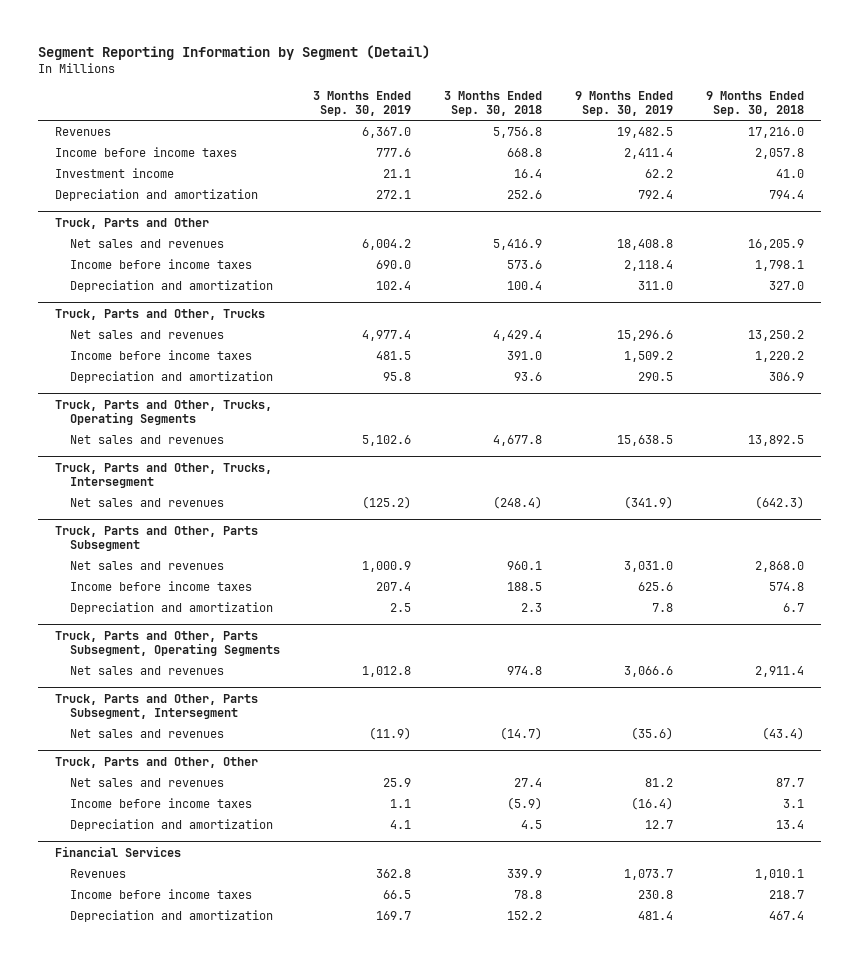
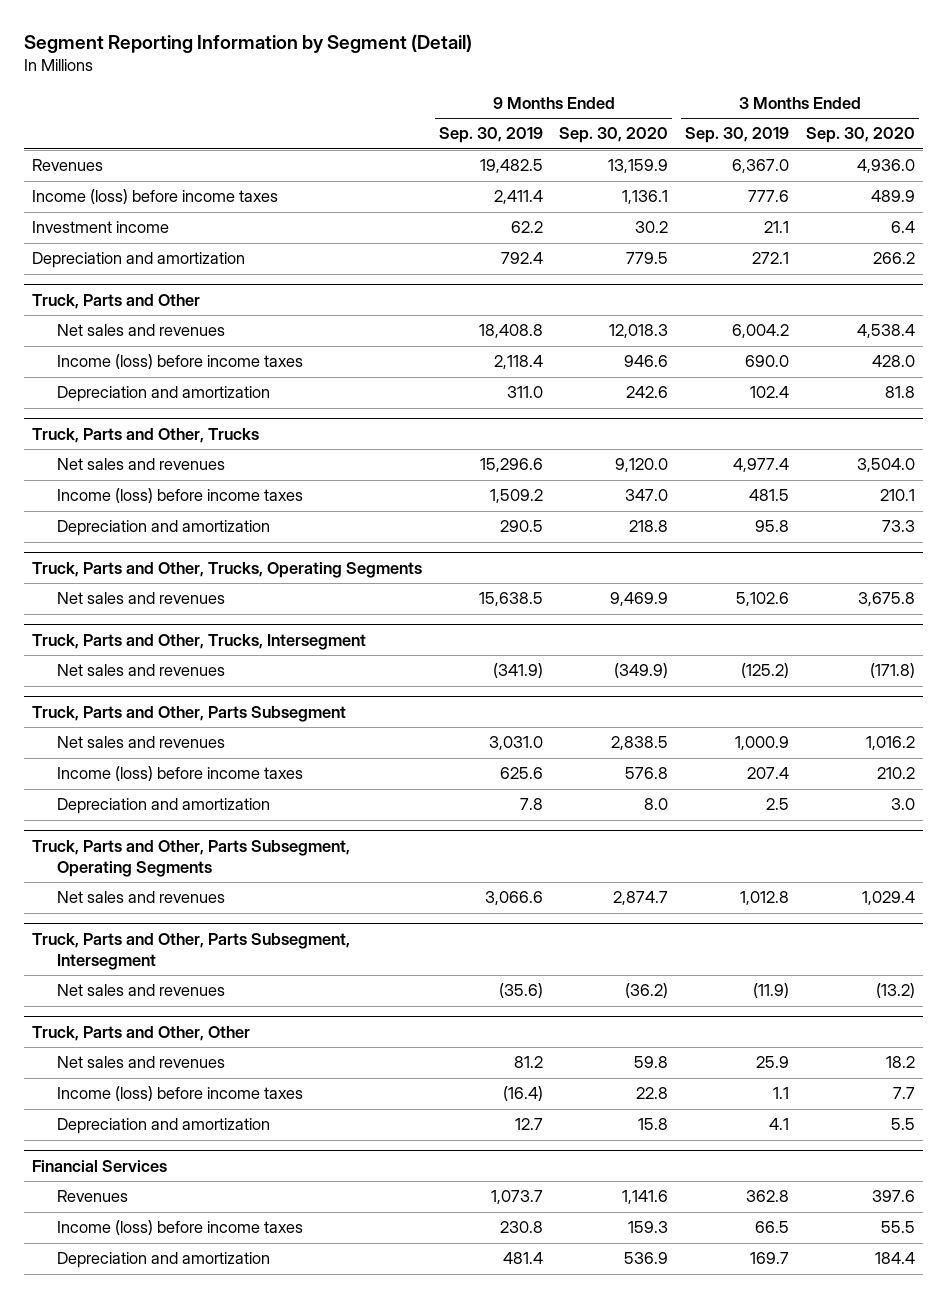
[444,91,543,117] 3 Months Ended Sep. 30, 2018 -> none
[706,91,805,117] 9 Months Ended Sep. 30, 2018 -> none
none -> [559,127,669,144] Sep. 30, 2020
none -> [805,127,915,144] Sep. 30, 2020
[54,146,237,157] Income before income taxes -> [32,189,279,205] Income (loss) before income taxes
[70,258,253,269] Income before income taxes -> [57,354,304,370] Income (loss) before income taxes
[70,349,253,360] Income before income taxes -> [57,488,304,504] Income (loss) before income taxes
[70,580,253,591] Income before income taxes -> [57,766,304,782] Income (loss) before income taxes
[70,797,253,808] Income before income taxes -> [57,1086,304,1102] Income (loss) before income taxes
[70,888,253,899] Income before income taxes -> [57,1220,304,1236] Income (loss) before income taxes

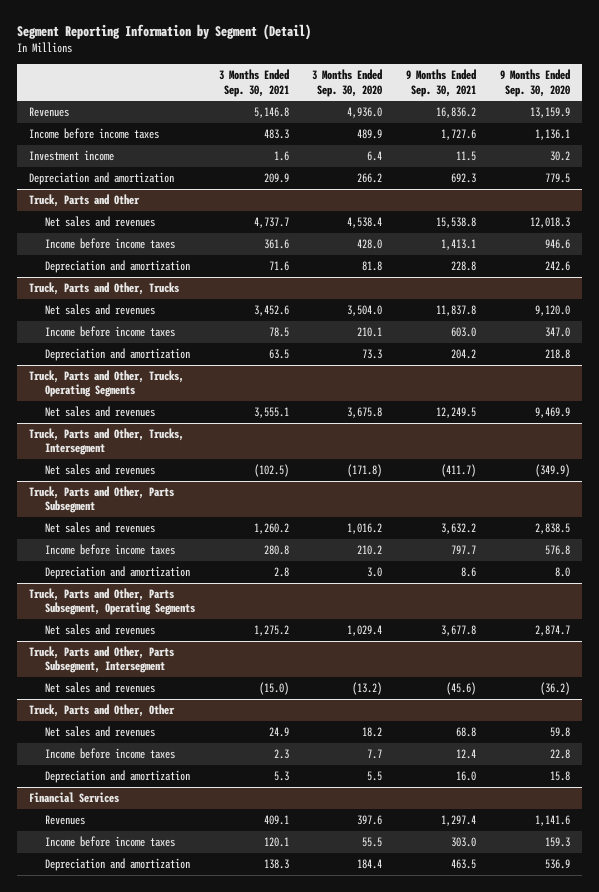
[438,127,543,144] Sep. 30, 2019 -> none
[684,127,789,144] Sep. 30, 2019 -> none
none -> [218,69,289,97] 3 Months Ended Sep. 30, 2021
none -> [406,69,477,97] 9 Months Ended Sep. 30, 2021
[32,189,279,205] Income (loss) before income taxes -> [29,127,160,139] Income before income taxes
[57,354,304,370] Income (loss) before income taxes -> [44,237,175,249] Income before income taxes
[57,488,304,504] Income (loss) before income taxes -> [44,325,175,337] Income before income taxes
[57,766,304,782] Income (loss) before income taxes -> [44,543,175,555] Income before income taxes
[57,1086,304,1102] Income (loss) before income taxes -> [44,747,175,759] Income before income taxes
[57,1220,304,1236] Income (loss) before income taxes -> [44,835,175,847] Income before income taxes

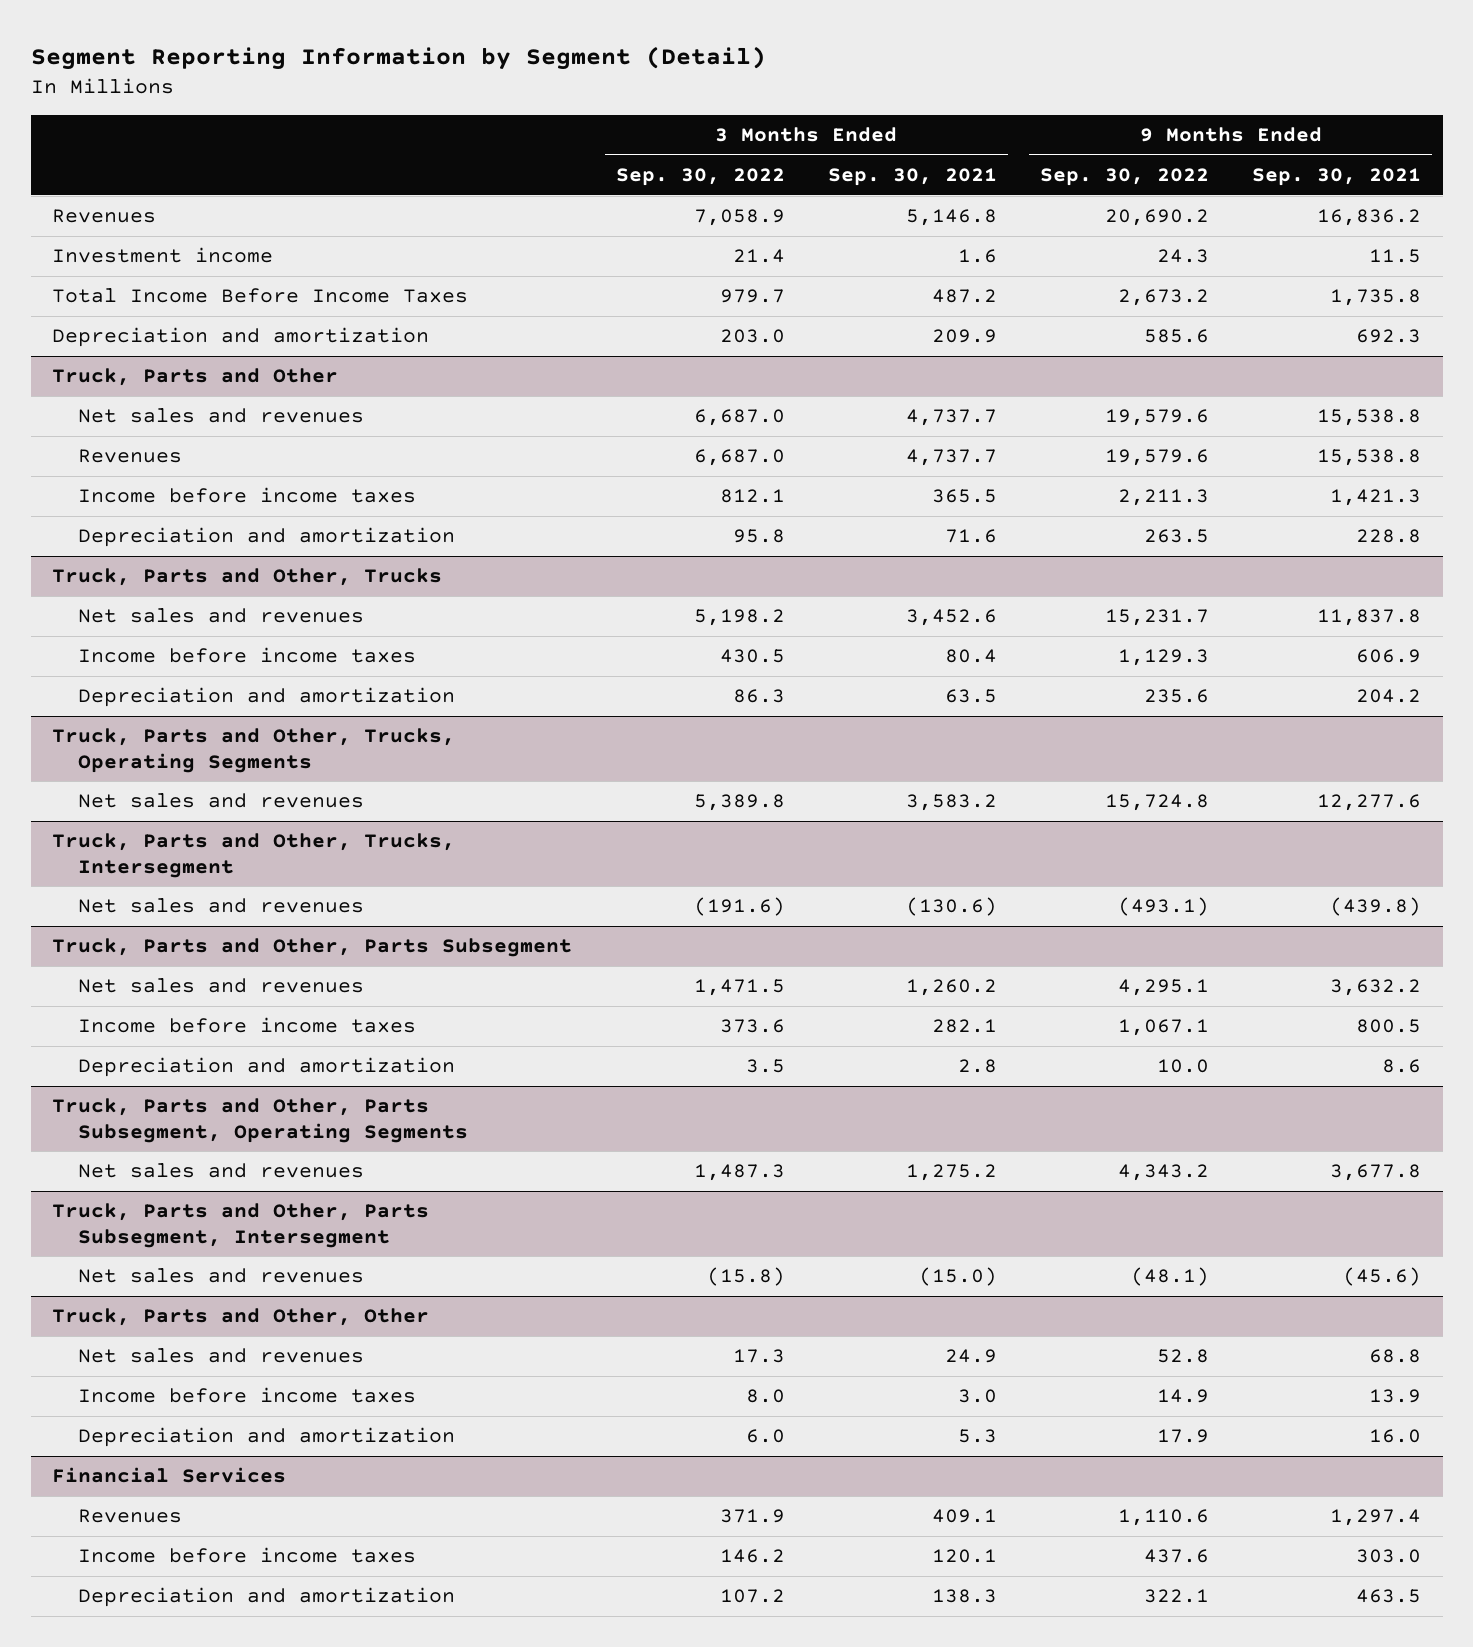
[312,69,383,97] 3 Months Ended Sep. 30, 2020 -> none
[500,69,571,97] 9 Months Ended Sep. 30, 2020 -> none
none -> [615,168,785,187] Sep. 30, 2022
none -> [1039,168,1209,187] Sep. 30, 2022
[29,127,160,139] Income before income taxes -> none
none -> [52,288,469,304] Total Income Before Income Taxes
none -> [77,449,182,464] Revenues
[263,238,289,249] 361.6 -> [931,489,997,504] 365.5
[441,238,477,250] 1,413.1 -> [1330,489,1422,507] 1,421.3
[268,326,289,337] 78.5 -> [944,649,997,664] 80.4
[451,326,477,337] 603.0 -> [1356,649,1422,664] 606.9
[253,406,289,418] 3,555.1 -> [905,794,997,812] 3,583.2
[436,406,477,418] 12,249.5 -> [1317,794,1422,812] 12,277.6
[253,463,289,477] (102.5) -> [905,897,997,917] (130.6)
[441,463,477,477] (411.7) -> [1330,897,1422,917] (439.8)
[263,544,289,555] 280.8 -> [931,1019,997,1034] 282.1
[451,544,477,555] 797.7 -> [1356,1019,1422,1034] 800.5
[273,748,289,759] 2.3 -> [957,1389,997,1404] 3.0
[456,748,477,759] 12.4 -> [1369,1389,1422,1404] 13.9

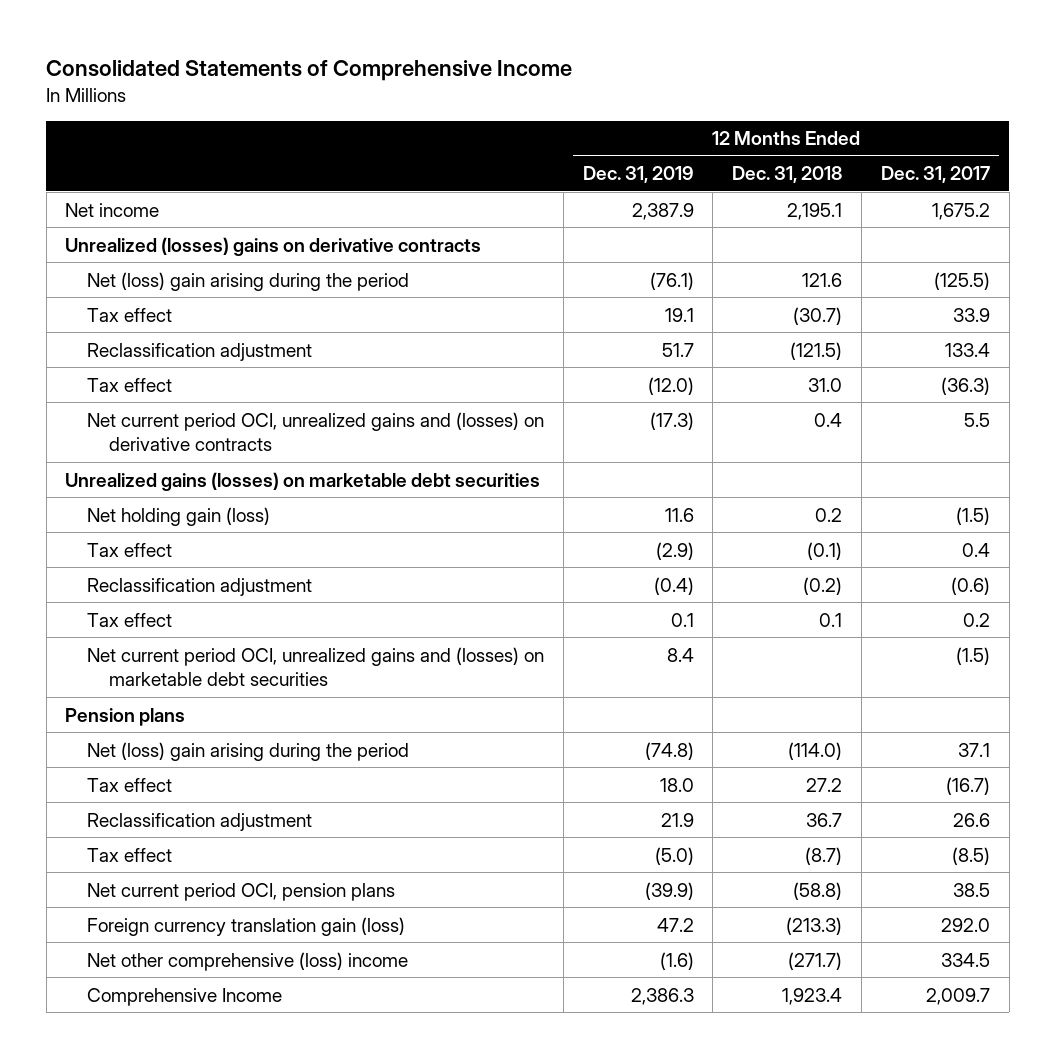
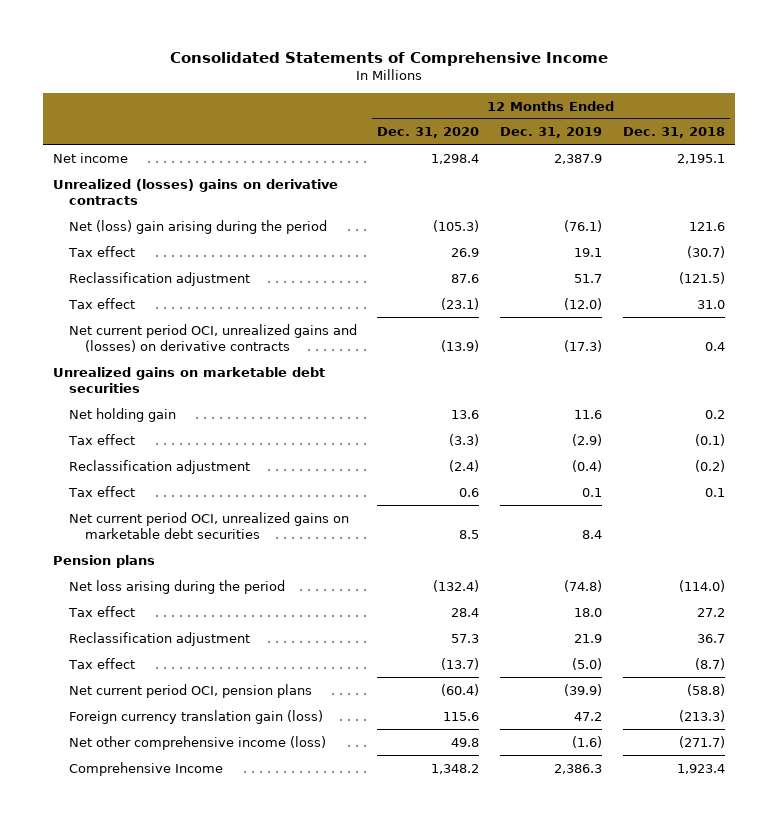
[880,166,990,184] Dec. 31, 2017 -> none
none -> [377,127,480,139] Dec. 31, 2020
[65,471,541,491] Unrealized gains (losses) on marketable debt securities -> [53,366,326,393] Unrealized gains on marketable debt securities
[87,506,271,526] Net holding gain (loss) -> [68,407,176,422] Net holding gain
[87,646,545,687] Net current period OCI, unrealized gains and (losses) on marketable debt securities -> [68,511,349,539] Net current period OCI, unrealized gains on marketable debt securities
[87,741,410,761] Net (loss) gain arising during the period -> [68,579,285,594] Net loss arising during the period
[87,951,409,971] Net other comprehensive (loss) income -> [68,735,326,750] Net other comprehensive income (loss)

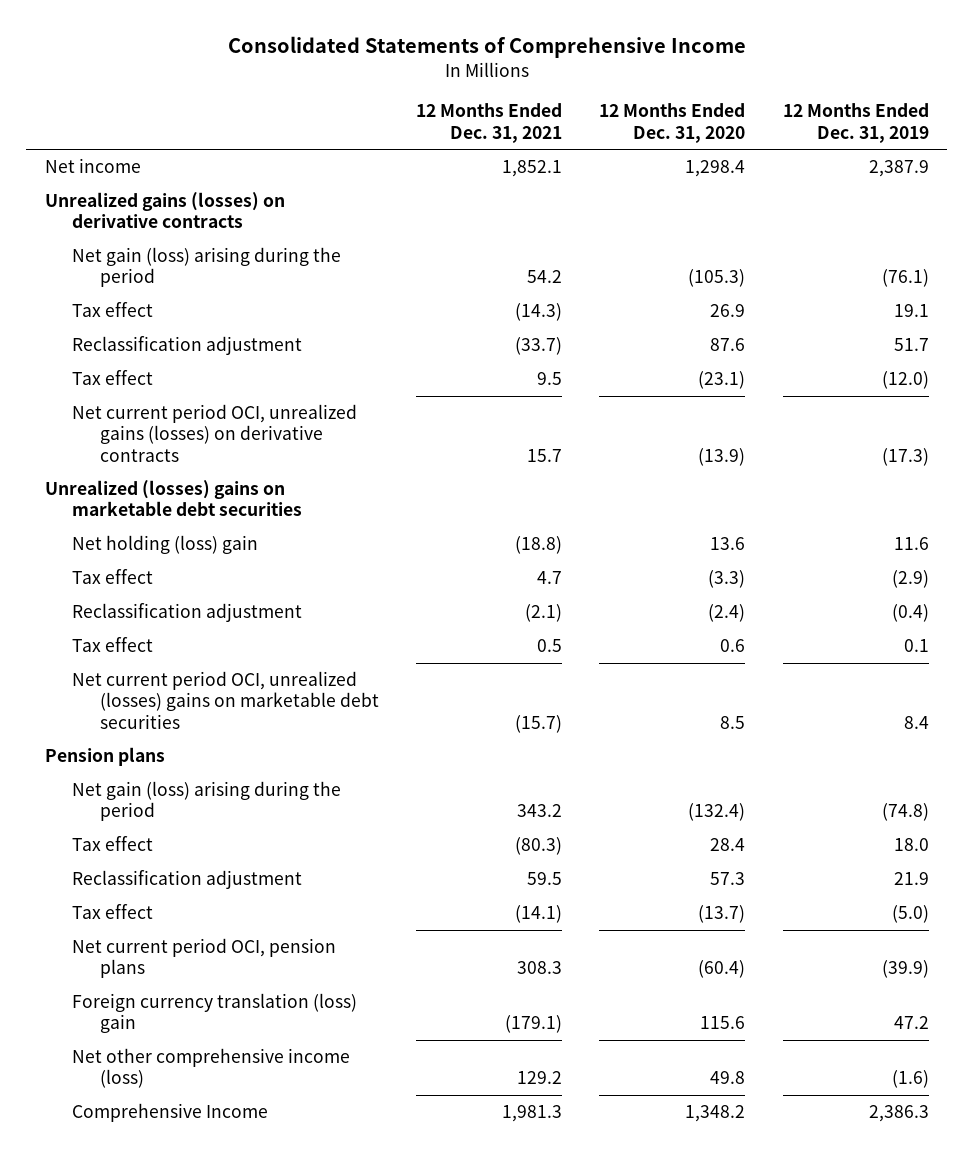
[622,127,725,139] Dec. 31, 2018 -> none
none -> [416,103,563,143] 12 Months Ended Dec. 31, 2021
[53,178,339,205] Unrealized (losses) gains on derivative contracts -> [44,192,285,229] Unrealized gains (losses) on derivative contracts
[68,219,327,234] Net (loss) gain arising during the period -> [72,247,342,288] Net gain (loss) arising during the period
[68,323,357,352] Net current period OCI, unrealized gains and (losses) on derivative contracts -> [72,404,358,462] Net current period OCI, unrealized gains (losses) on derivative contracts
[53,366,326,393] Unrealized gains on marketable debt securities -> [44,480,303,517] Unrealized (losses) gains on marketable debt securities
[68,407,176,422] Net holding gain -> [72,535,259,555] Net holding (loss) gain
[68,511,349,539] Net current period OCI, unrealized gains on marketable debt securities -> [72,671,379,729] Net current period OCI, unrealized (losses) gains on marketable debt securities
[68,579,285,594] Net loss arising during the period -> [72,781,342,822] Net gain (loss) arising during the period
[68,709,323,724] Foreign currency translation gain (loss) -> [72,993,358,1034] Foreign currency translation (loss) gain

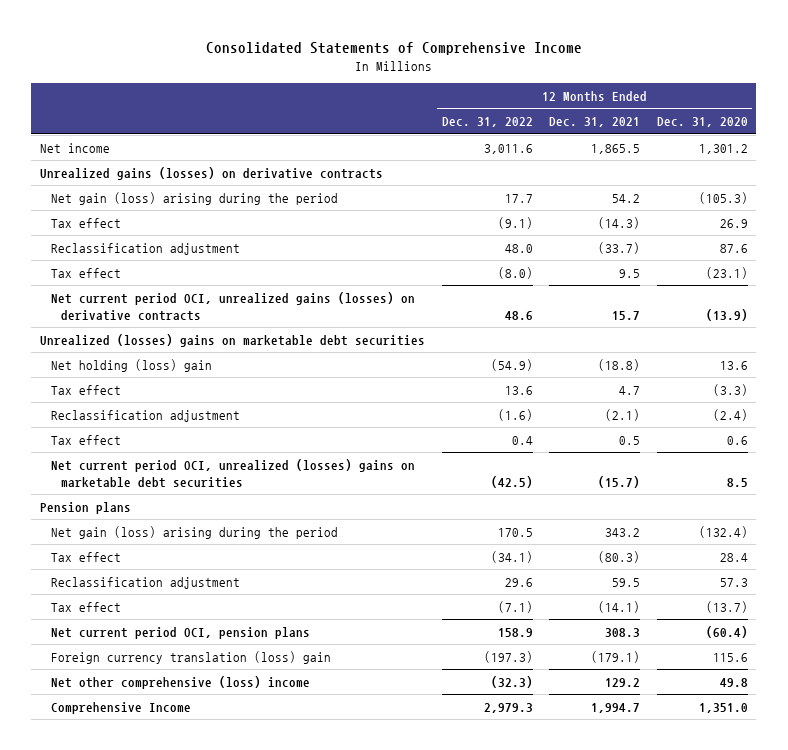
[782,103,929,143] 12 Months Ended Dec. 31, 2019 -> none
none -> [441,117,533,128] Dec. 31, 2022
[502,160,563,178] 1,852.1 -> [591,143,641,154] 1,865.5
[685,160,746,178] 1,298.4 -> [698,143,748,154] 1,301.2
[72,1048,351,1089] Net other comprehensive income (loss) -> [50,675,310,689] Net other comprehensive (loss) income
[502,1105,563,1123] 1,981.3 -> [591,702,641,713] 1,994.7
[685,1105,746,1123] 1,348.2 -> [698,702,748,713] 1,351.0

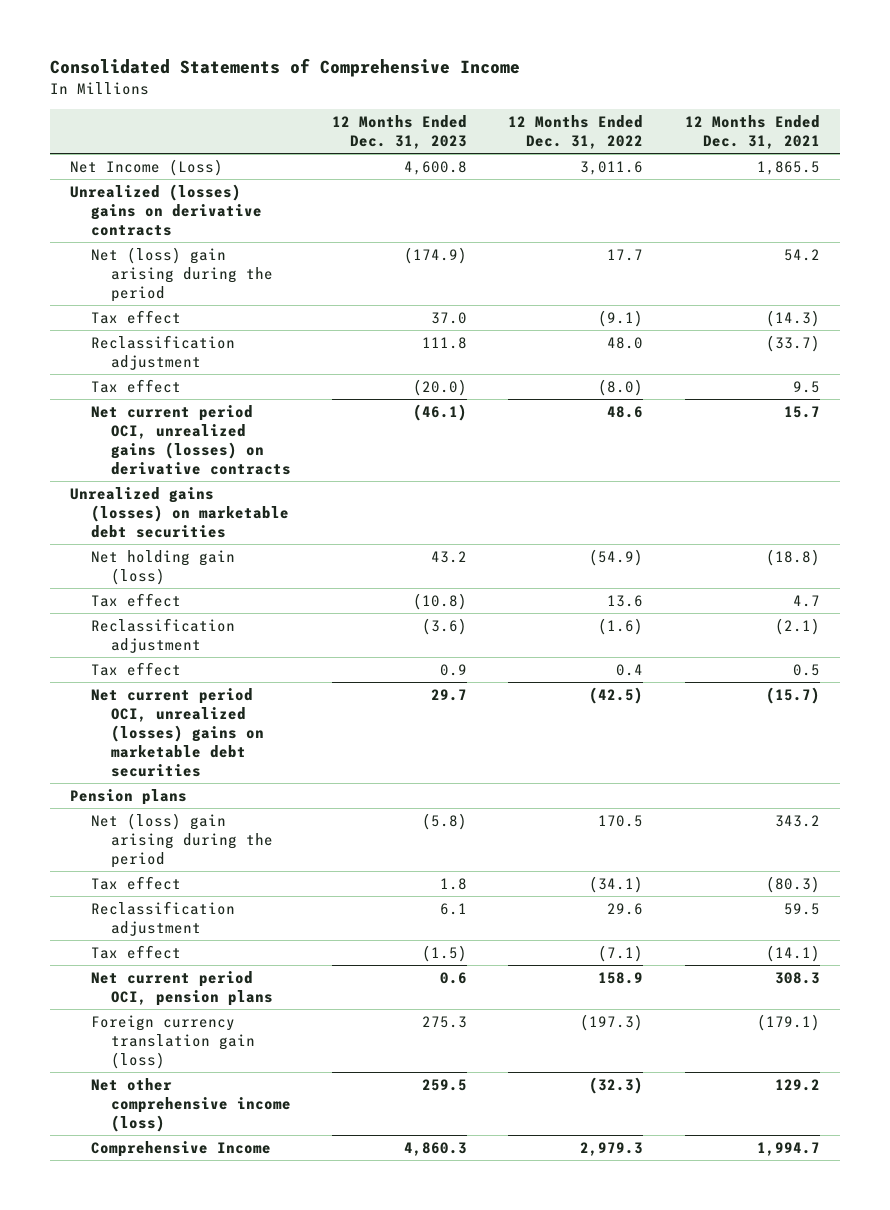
[656,117,748,128] Dec. 31, 2020 -> none
none -> [332,115,468,150] 12 Months Ended Dec. 31, 2023
[39,142,110,153] Net income -> [70,159,224,177] Net Income (Loss)
[39,166,383,180] Unrealized gains (losses) on derivative contracts -> [70,184,262,236] Unrealized (losses) gains on derivative contracts
[50,191,338,205] Net gain (loss) arising during the period -> [90,247,274,302] Net (loss) gain arising during the period
[39,333,425,347] Unrealized (losses) gains on marketable debt securities -> [70,487,289,538] Unrealized gains (losses) on marketable debt securities
[50,358,212,372] Net holding (loss) gain -> [90,550,235,586] Net holding gain (loss)
[50,525,338,539] Net gain (loss) arising during the period -> [90,813,274,868] Net (loss) gain arising during the period
[50,650,331,664] Foreign currency translation (loss) gain -> [90,1015,256,1069] Foreign currency translation gain (loss)
[50,675,310,689] Net other comprehensive (loss) income -> [90,1078,292,1132] Net other comprehensive income (loss)

